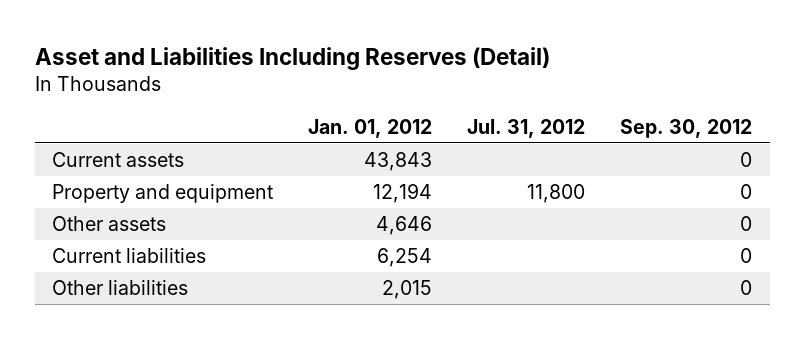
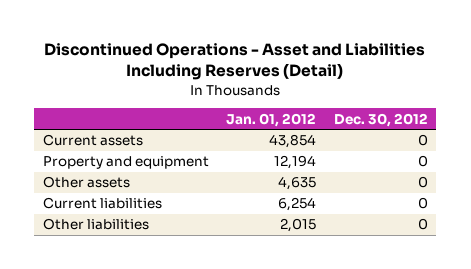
[34,46,550,70] Asset and Liabilities Including Reserves (Detail) -> [44,43,426,81] Discontinued Operations - Asset and Liabilities Including Reserves (Detail)
[467,118,586,138] Jul. 31, 2012 -> none
[620,118,753,138] Sep. 30, 2012 -> none
none -> [333,112,428,127] Dec. 30, 2012
[364,152,433,172] 43,843 -> [269,134,317,149] 43,854
[376,216,433,236] 4,646 -> [278,176,317,191] 4,635

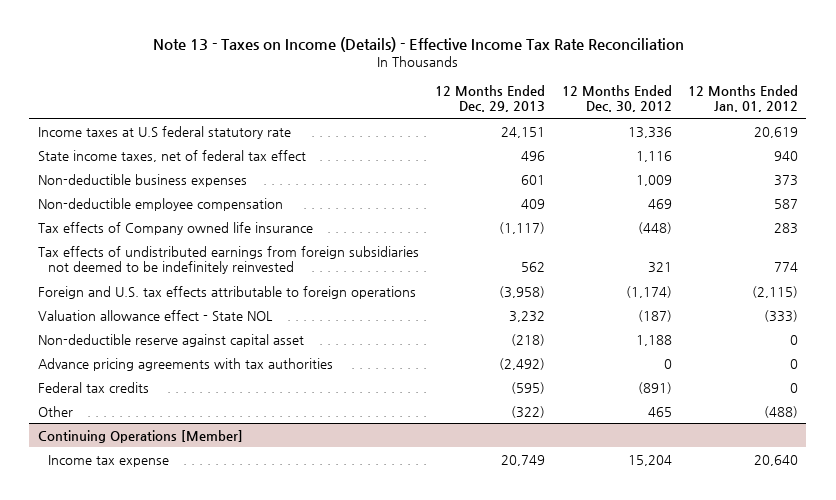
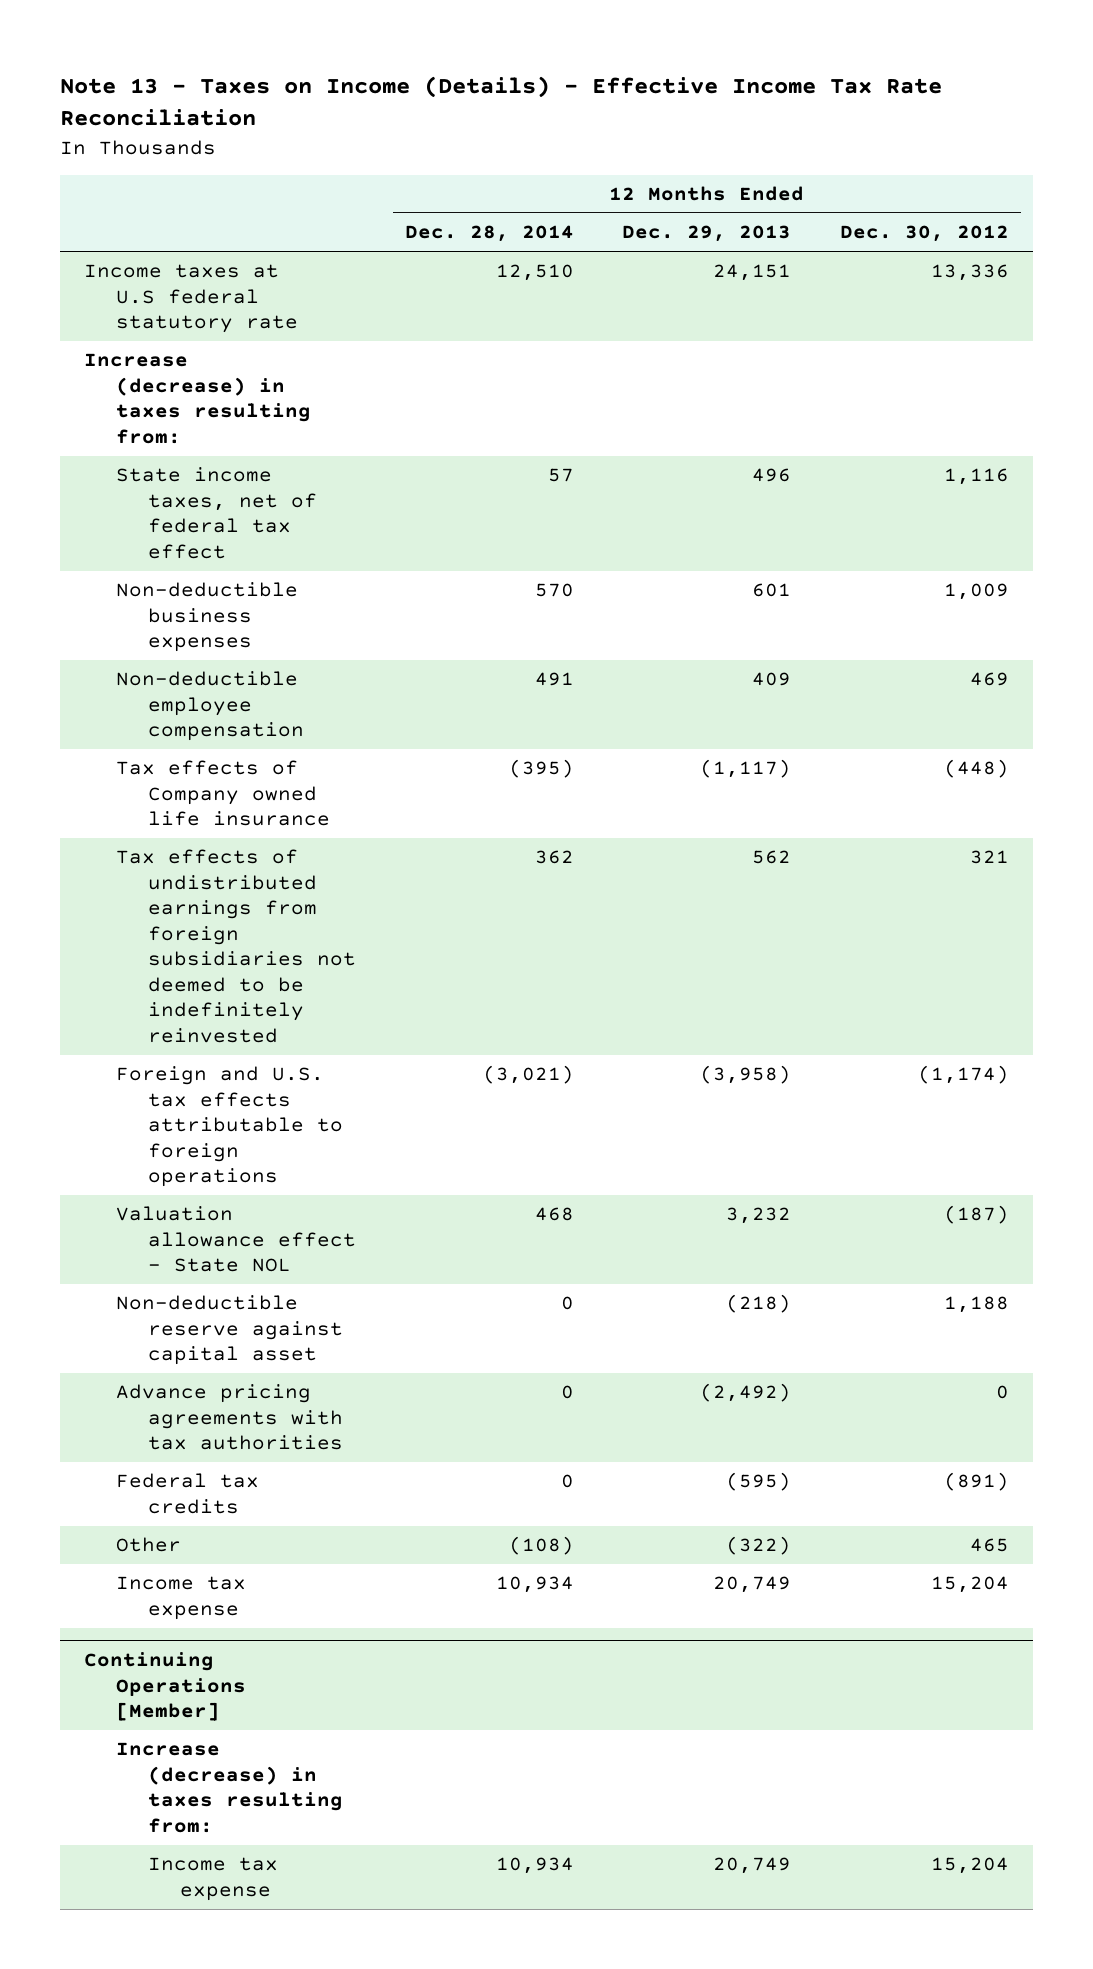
[688,84,799,113] 12 Months Ended Jan. 01, 2012 -> none
none -> [404,225,574,243] Dec. 28, 2014
none -> [84,353,312,444] Increase (decrease) in taxes resulting from:
none -> [116,1576,247,1620] Income tax expense
none -> [116,1742,344,1833] Increase (decrease) in taxes resulting from:

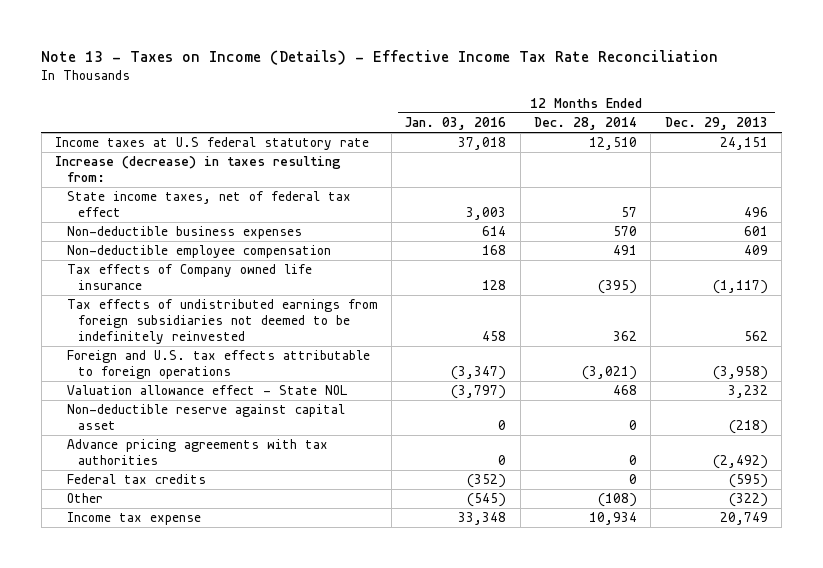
[839,225,1009,243] Dec. 30, 2012 -> none
none -> [405,117,507,131] Jan. 03, 2016
[84,1652,247,1722] Continuing Operations [Member] -> none
[116,1742,344,1833] Increase (decrease) in taxes resulting from: -> none
[148,1857,279,1901] Income tax expense -> none

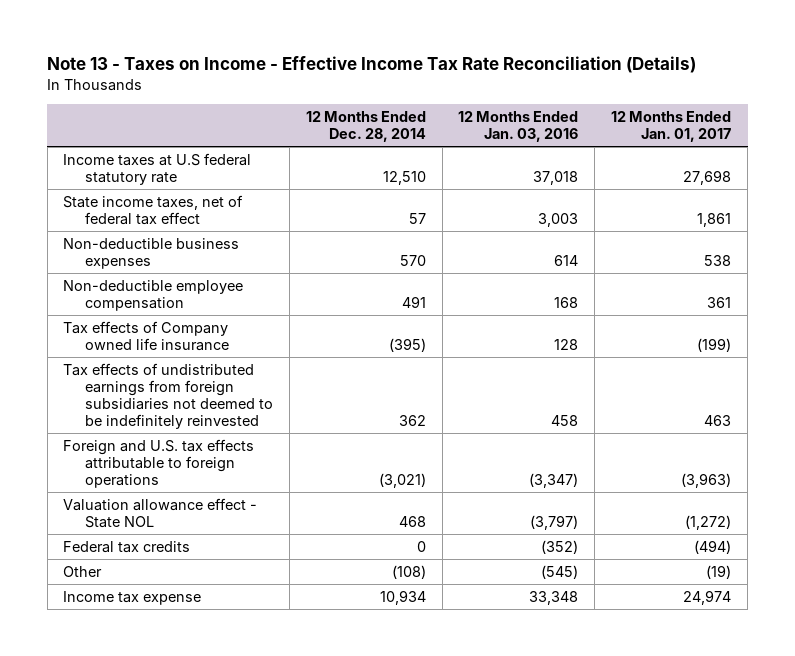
[41,49,719,65] Note 13 - Taxes on Income (Details) - Effective Income Tax Rate Reconciliation -> [47,55,697,73] Note 13 - Taxes on Income - Effective Income Tax Rate Reconciliation (Details)
[664,117,768,131] Dec. 29, 2013 -> none
none -> [611,111,732,143] 12 Months Ended Jan. 01, 2017
[54,156,341,182] Increase (decrease) in taxes resulting from: -> none
[66,404,345,430] Non-deductible reserve against capital asset -> none
[66,439,328,465] Advance pricing agreements with tax authorities -> none

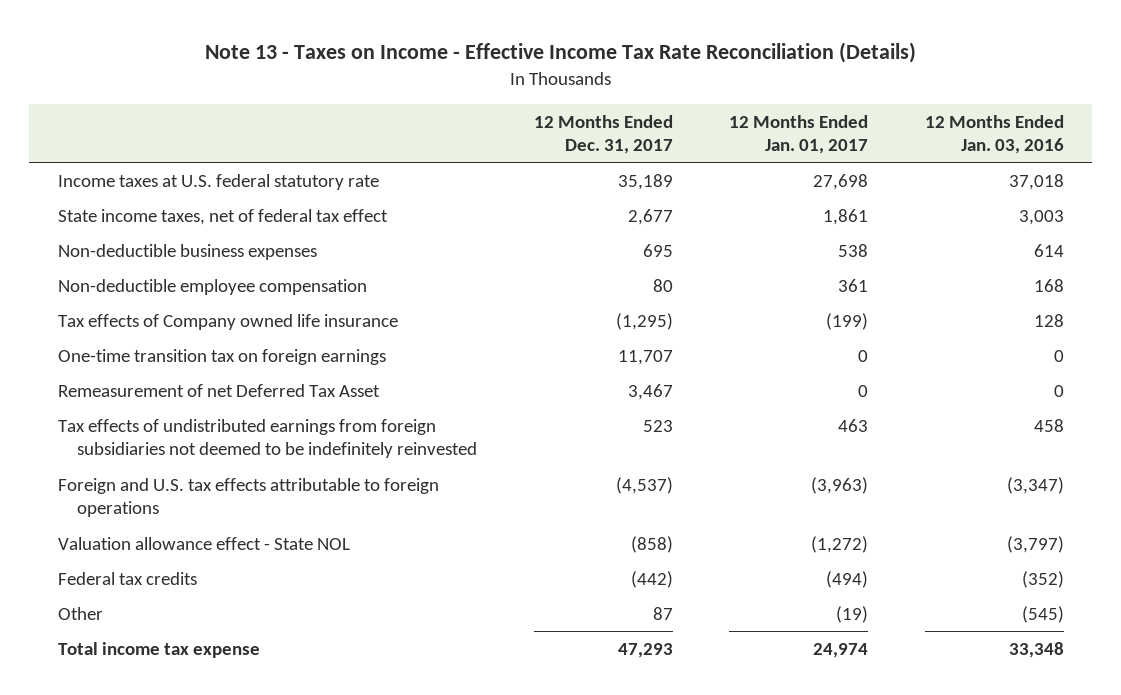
[305,111,426,143] 12 Months Ended Dec. 28, 2014 -> none
none -> [533,114,673,154] 12 Months Ended Dec. 31, 2017
[63,152,252,185] Income taxes at U.S federal statutory rate -> [57,173,379,190] Income taxes at U.S. federal statutory rate
none -> [57,348,386,365] One-time transition tax on foreign earnings
none -> [57,383,380,397] Remeasurement of net Deferred Tax Asset
[63,590,202,605] Income tax expense -> [57,641,260,658] Total income tax expense

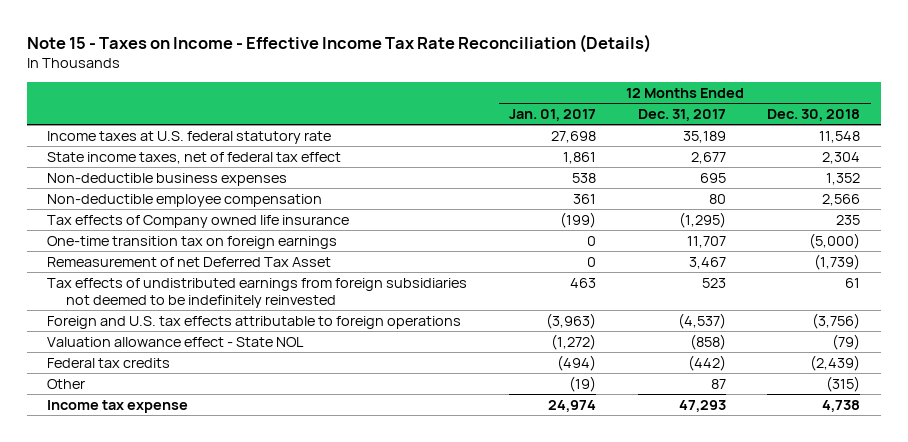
[204,41,916,63] Note 13 - Taxes on Income - Effective Income Tax Rate Reconciliation (Details) -> [26,33,651,53] Note 15 - Taxes on Income - Effective Income Tax Rate Reconciliation (Details)
[924,114,1064,154] 12 Months Ended Jan. 03, 2016 -> none
none -> [767,108,861,121] Dec. 30, 2018
[57,641,260,658] Total income tax expense -> [47,399,189,413] Income tax expense

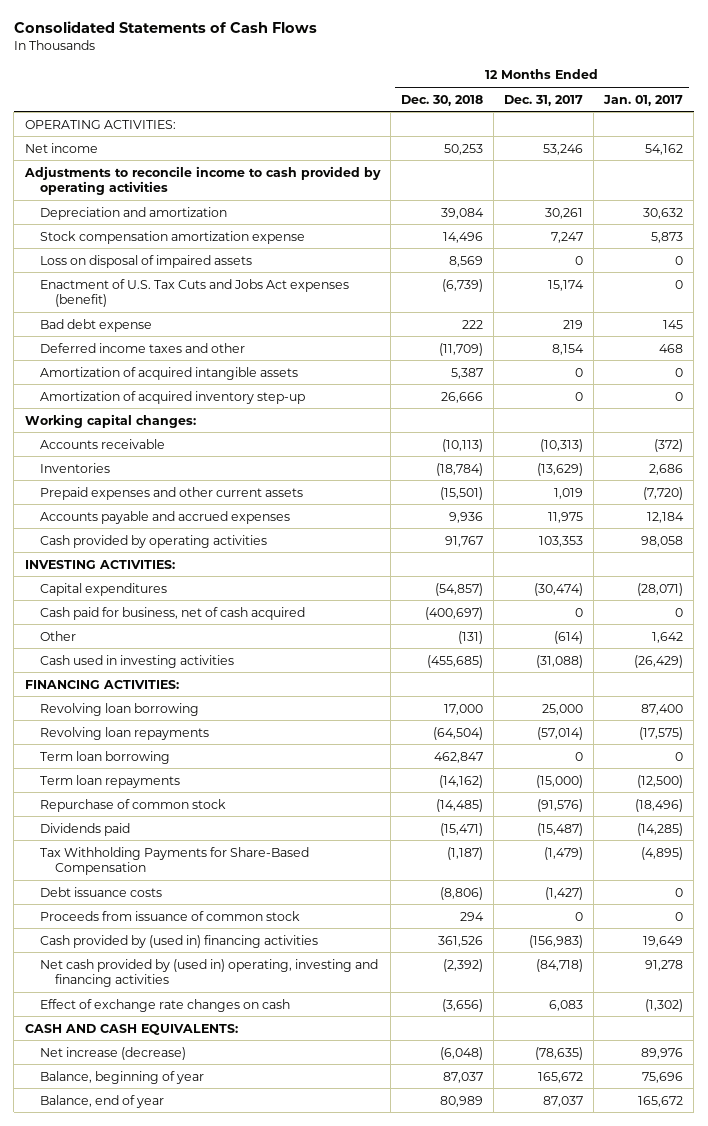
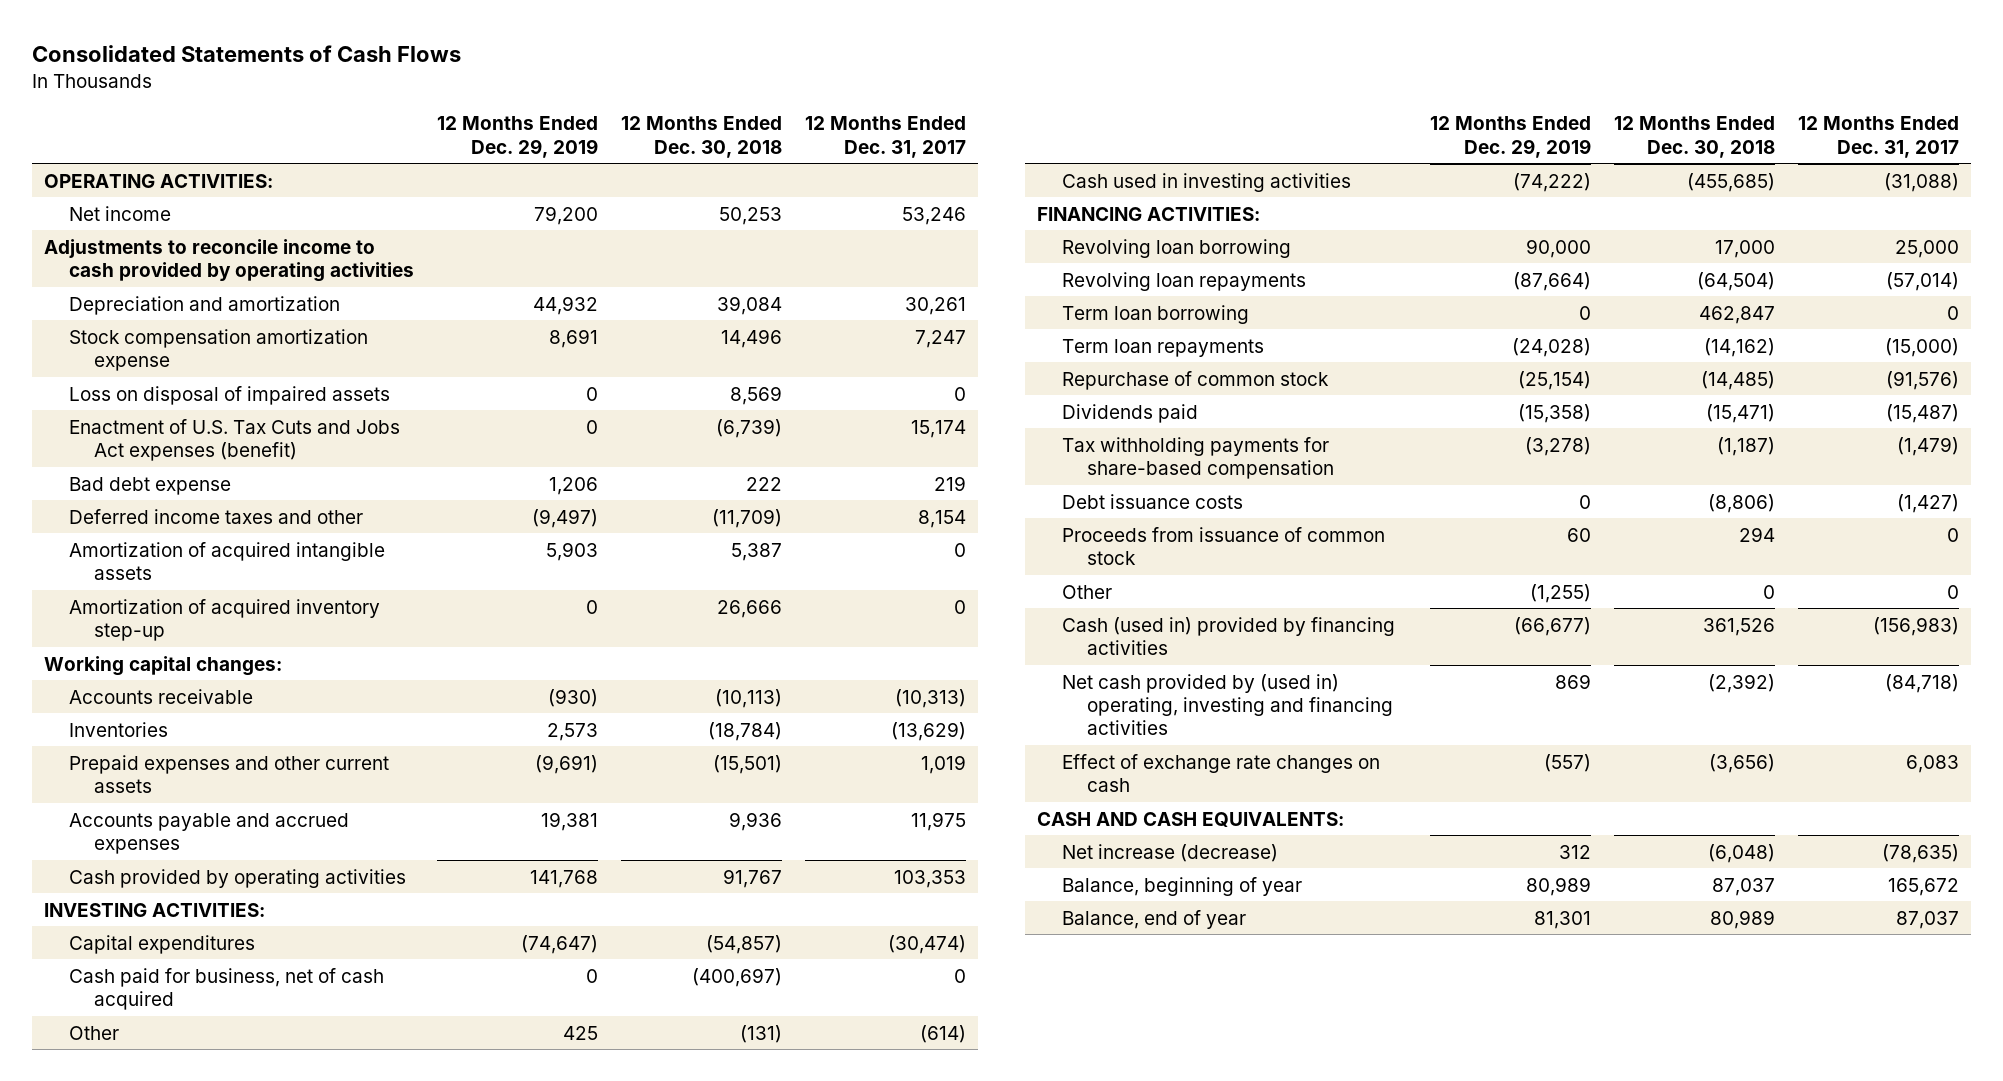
[603,94,684,106] Jan. 01, 2017 -> none
none -> [437,116,599,158] 12 Months Ended Dec. 29, 2019
[39,846,309,875] Tax Withholding Payments for Share-Based Compensation -> [1062,436,1335,479] Tax withholding payments for share-based compensation
none -> [1062,584,1113,599] Other
[39,934,318,948] Cash provided by (used in) financing activities -> [1062,616,1396,655] Cash (used in) provided by financing activities

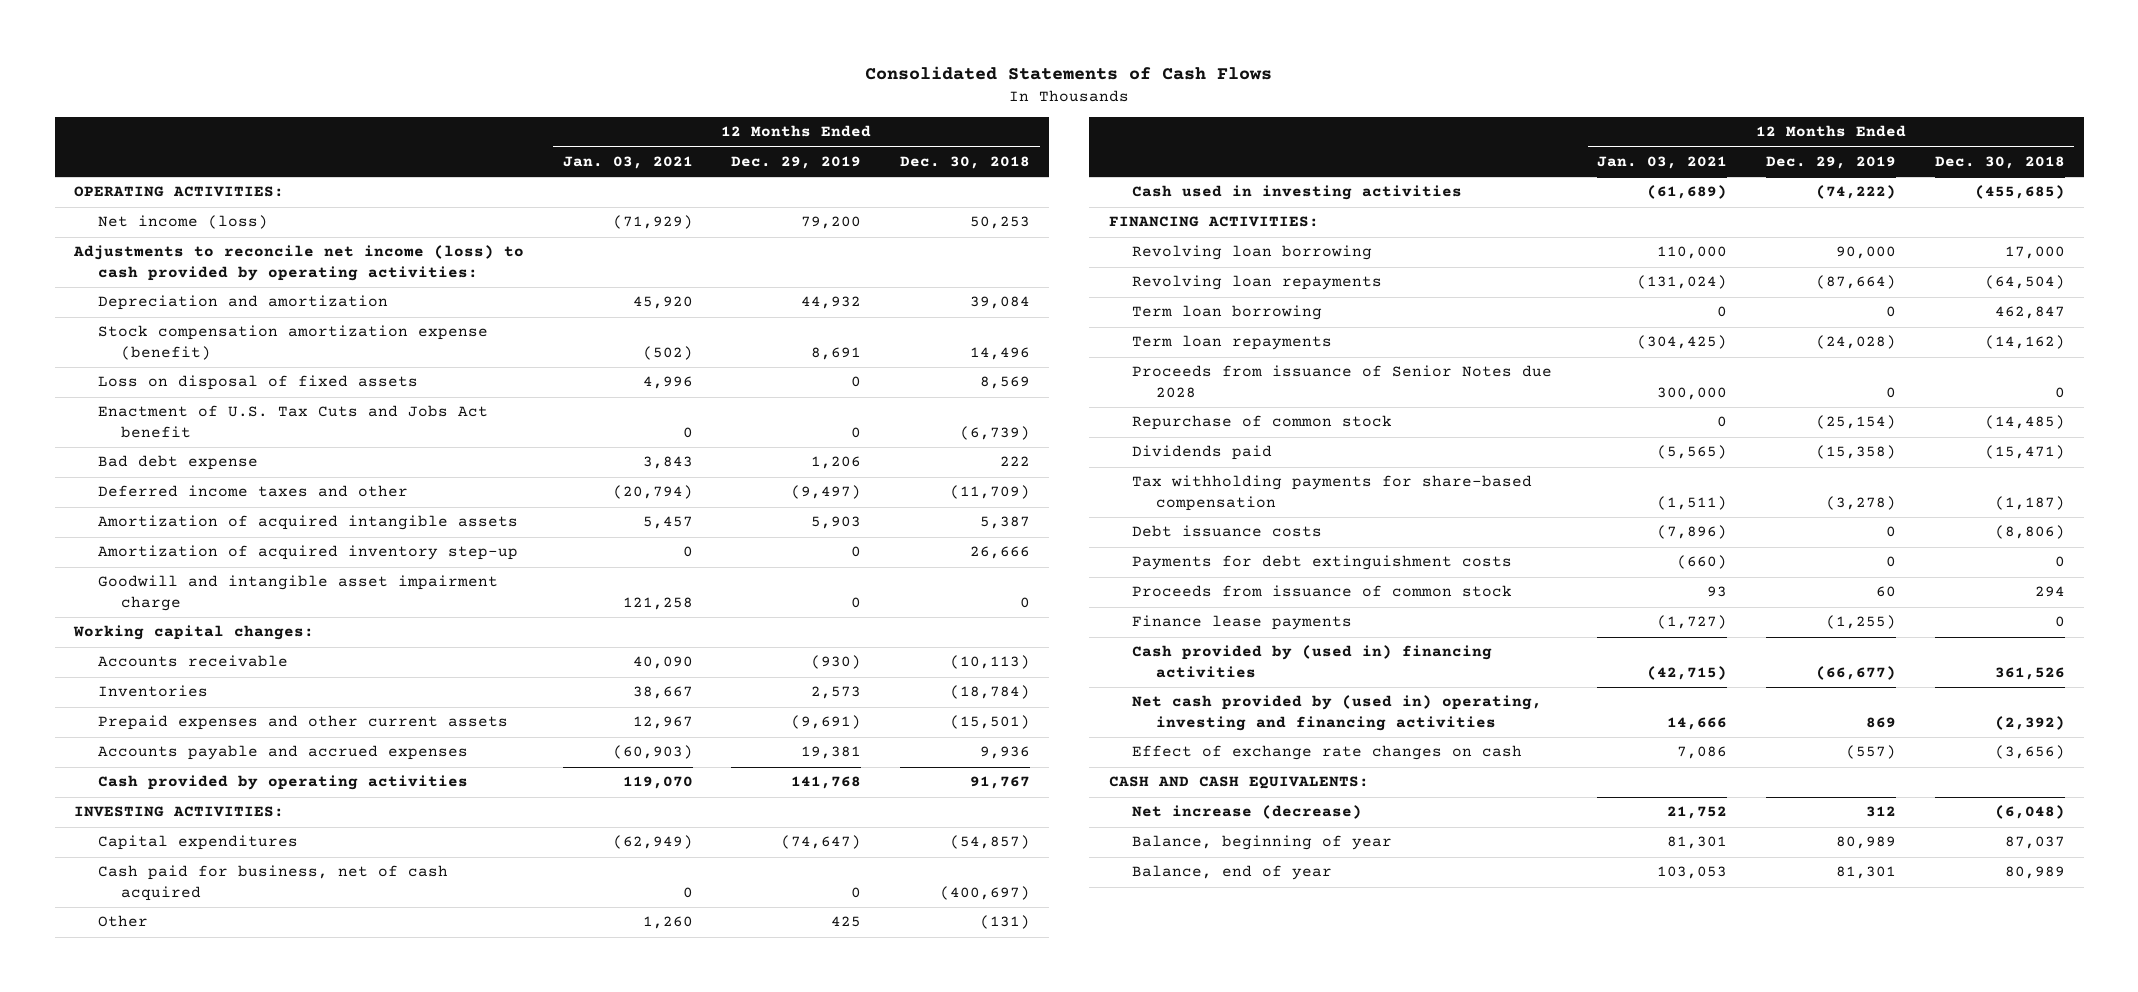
[805,116,967,158] 12 Months Ended Dec. 31, 2017 -> none
none -> [562,156,693,170] Jan. 03, 2021
[69,205,172,221] Net income -> [97,215,268,230] Net income (loss)
[43,238,415,282] Adjustments to reconcile income to cash provided by operating activities -> [72,245,524,282] Adjustments to reconcile net income (loss) to cash provided by operating activities:
[69,328,369,371] Stock compensation amortization expense -> [97,325,488,361] Stock compensation amortization expense (benefit)
[69,385,391,405] Loss on disposal of impaired assets -> [97,375,418,391] Loss on disposal of fixed assets
[69,418,401,461] Enactment of U.S. Tax Cuts and Jobs Act expenses (benefit) -> [97,405,488,439] Enactment of U.S. Tax Cuts and Jobs Act benefit
none -> [97,575,498,612] Goodwill and intangible asset impairment charge
none -> [1132,365,1553,399] Proceeds from issuance of Senior Notes due 2028
none -> [1132,555,1513,571] Payments for debt extinguishment costs
[1062,584,1113,599] Other -> [1132,615,1353,631] Finance lease payments
[1062,616,1396,655] Cash (used in) provided by financing activities -> [1132,645,1493,679] Cash provided by (used in) financing activities

